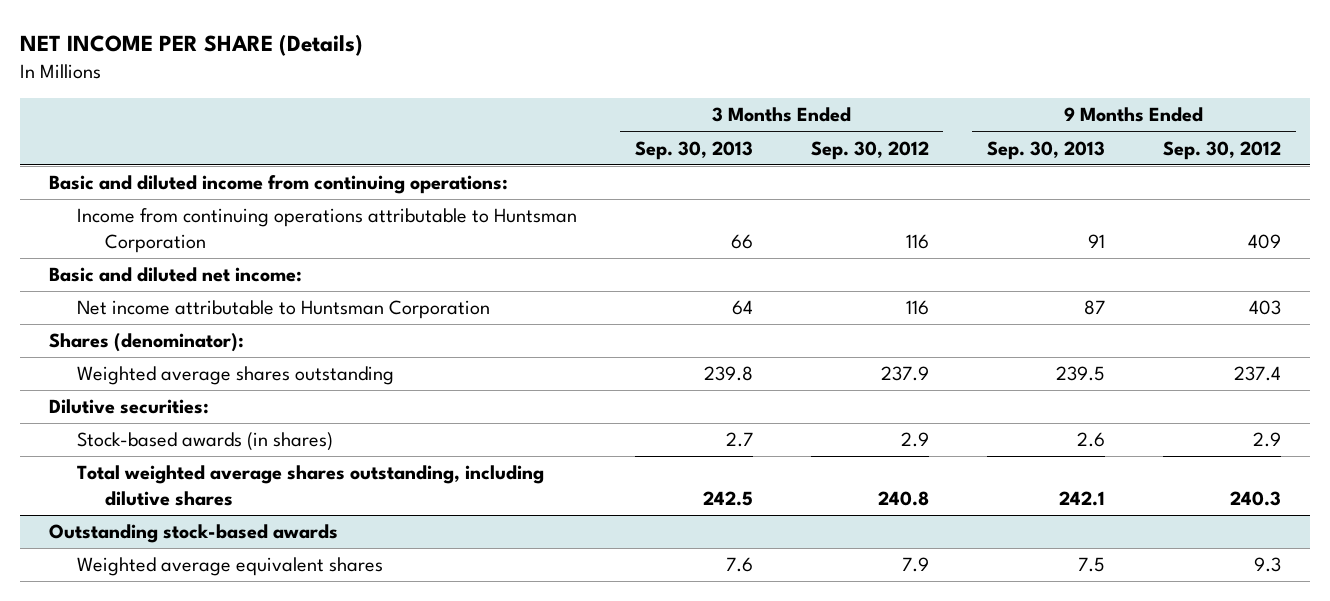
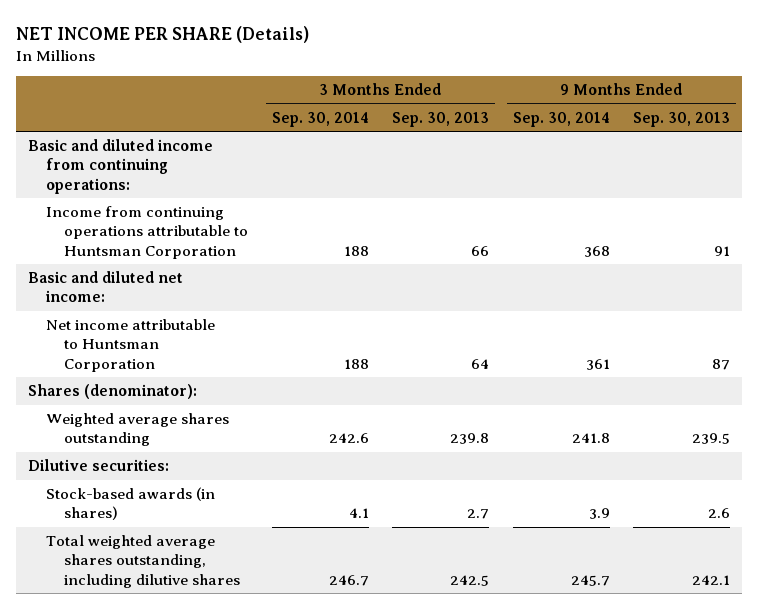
[810,140,929,160] Sep. 30, 2012 -> none
[1163,140,1282,160] Sep. 30, 2012 -> none
none -> [271,111,369,127] Sep. 30, 2014
none -> [512,111,610,127] Sep. 30, 2014
[48,524,338,544] Outstanding stock-based awards -> none
[76,557,383,577] Weighted average equivalent shares -> none

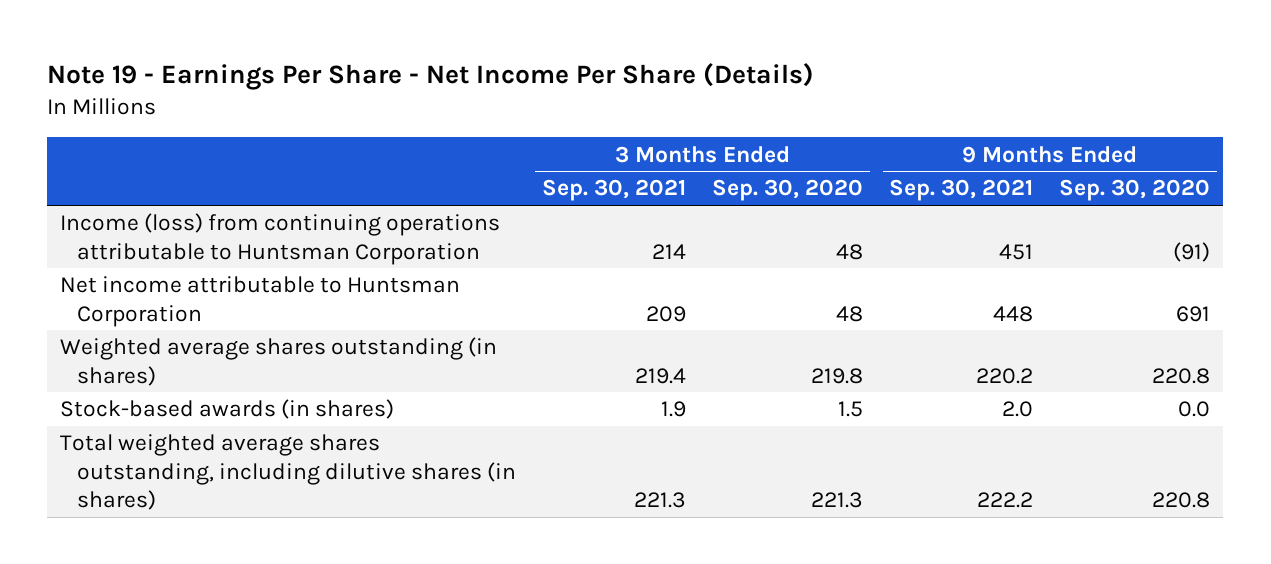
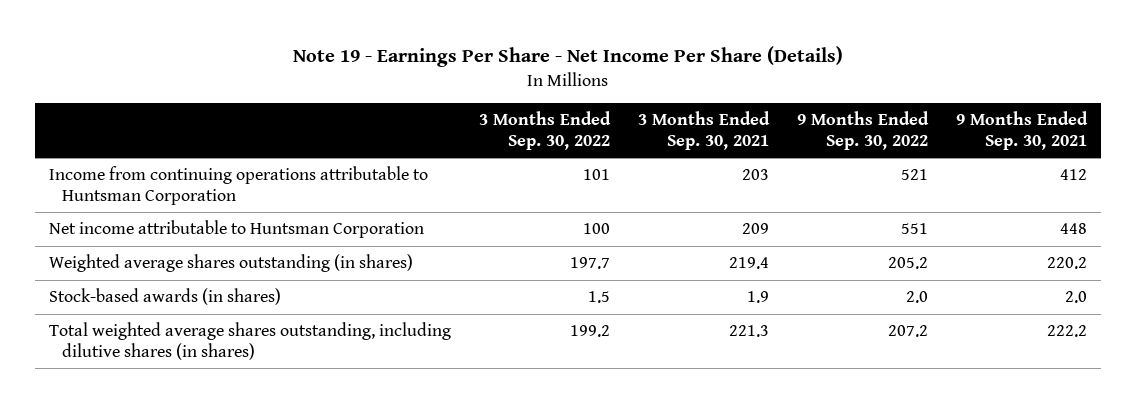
[712,179,864,202] Sep. 30, 2020 -> none
[1059,179,1211,202] Sep. 30, 2020 -> none
none -> [479,111,612,150] 3 Months Ended Sep. 30, 2022
none -> [796,111,929,150] 9 Months Ended Sep. 30, 2022
[60,213,501,265] Income (loss) from continuing operations attributable to Huntsman Corporation -> [49,166,429,205] Income from continuing operations attributable to Huntsman Corporation
[651,243,686,259] 214 -> [742,169,770,181] 203
[999,243,1034,260] 451 -> [1059,169,1087,181] 412

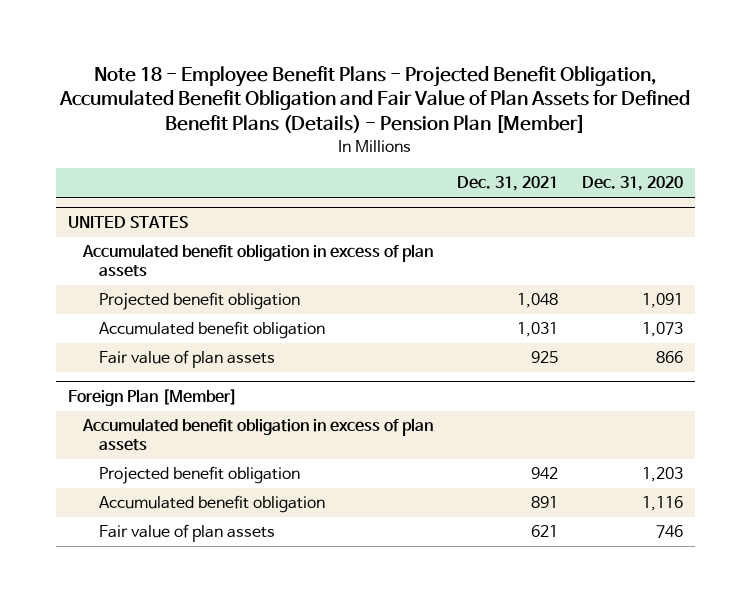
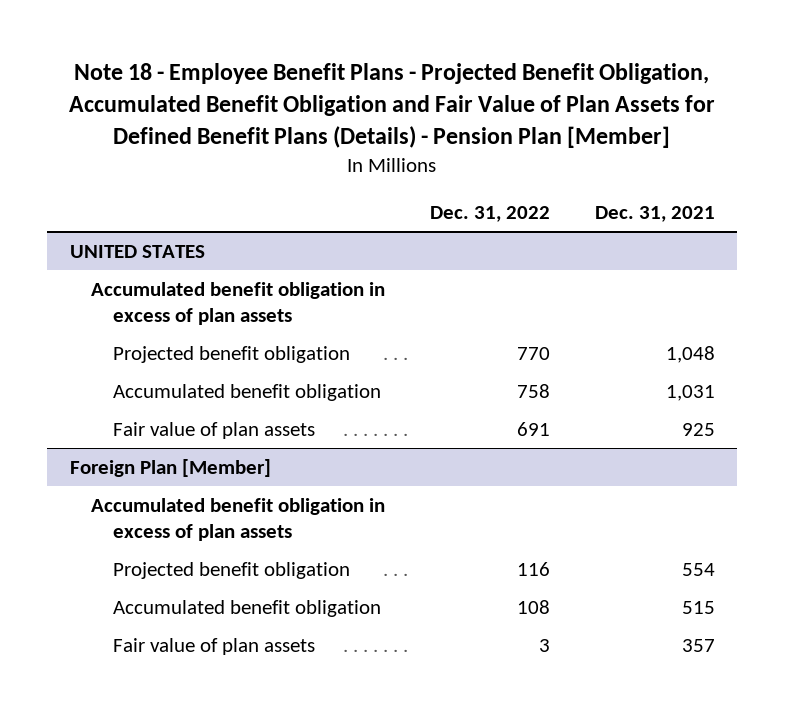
[582,176,684,192] Dec. 31, 2020 -> none
none -> [430,205,551,222] Dec. 31, 2022
[531,467,559,480] 942 -> [681,562,715,576] 554
[531,496,559,509] 891 -> [681,600,715,614] 515
[531,525,559,538] 621 -> [681,638,715,652] 357

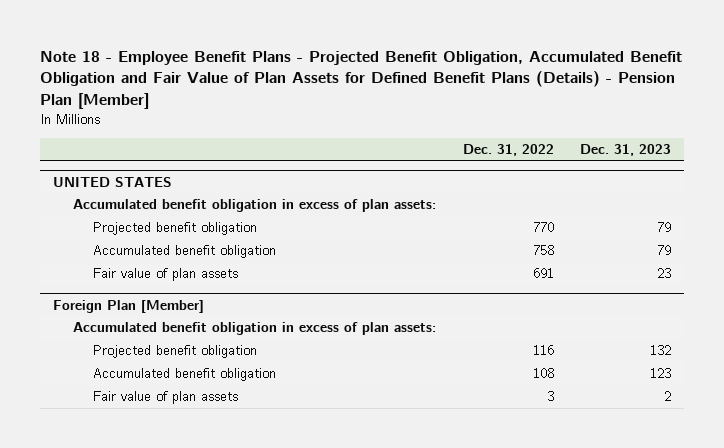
[594,205,715,222] Dec. 31, 2021 -> none
none -> [580,144,672,157] Dec. 31, 2023
[91,281,386,325] Accumulated benefit obligation in excess of plan assets -> [73,199,437,213] Accumulated benefit obligation in excess of plan assets:
[91,497,386,541] Accumulated benefit obligation in excess of plan assets -> [73,322,437,336] Accumulated benefit obligation in excess of plan assets:

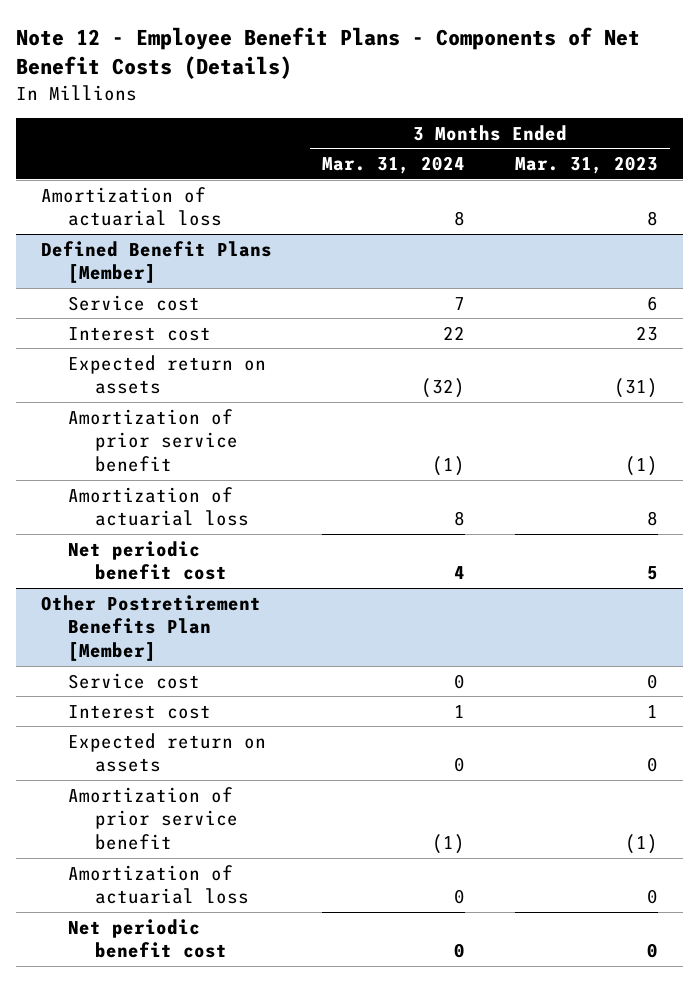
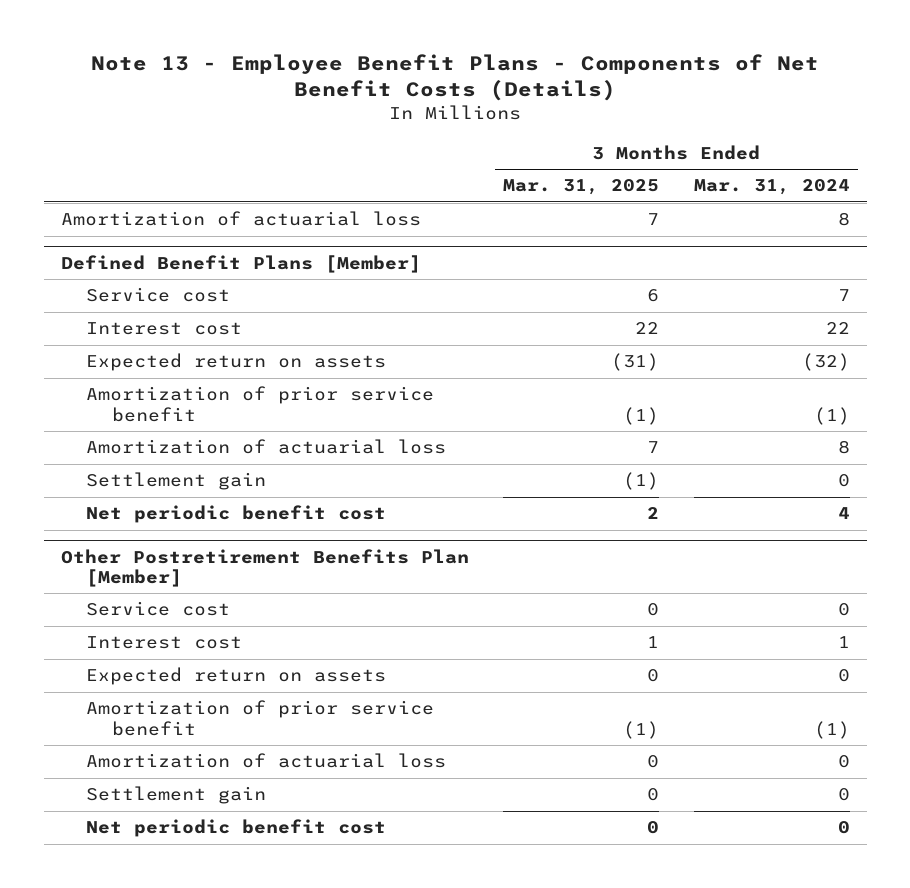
[16,27,641,80] Note 12 - Employee Benefit Plans - Components of Net Benefit Costs (Details) -> [91,54,820,102] Note 13 - Employee Benefit Plans - Components of Net Benefit Costs (Details)
[514,156,658,175] Mar. 31, 2023 -> none
none -> [503,179,660,196] Mar. 31, 2025
none -> [86,472,267,491] Settlement gain
none -> [86,786,267,805] Settlement gain

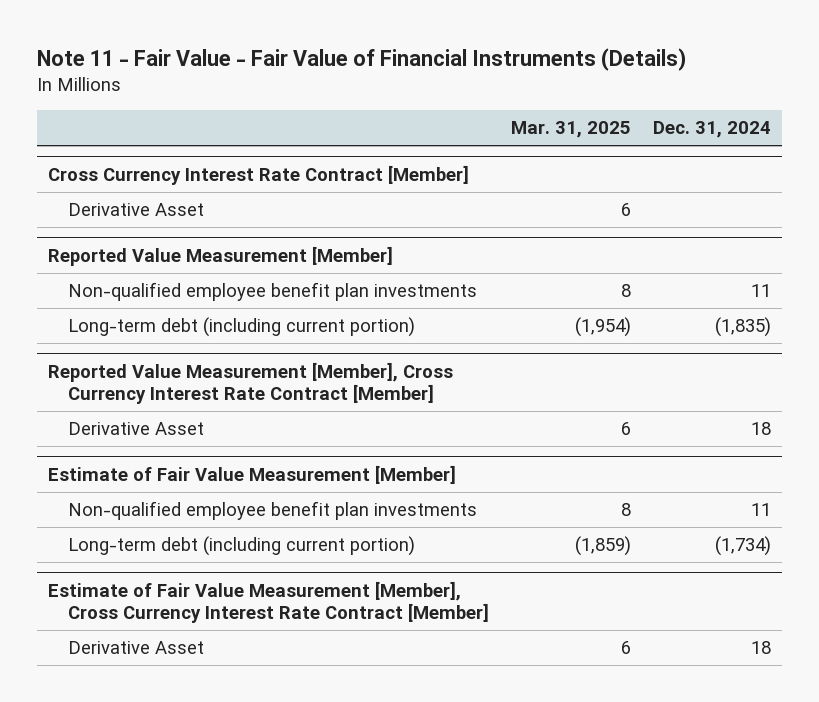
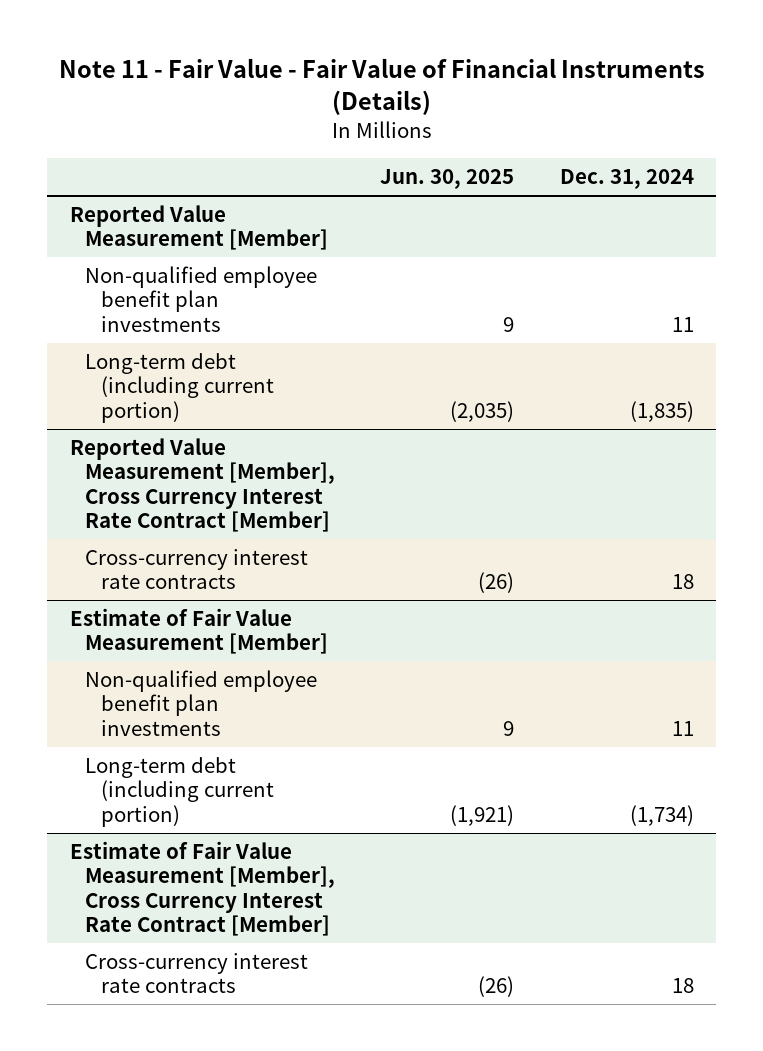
[510,121,631,139] Mar. 31, 2025 -> none
none -> [380,168,515,189] Jun. 30, 2025
[48,165,470,186] Cross Currency Interest Rate Contract [Member] -> none
[68,203,205,217] Derivative Asset -> none
[68,422,205,436] Derivative Asset -> [85,548,309,590] Cross-currency interest rate contracts
[68,641,205,655] Derivative Asset -> [85,952,309,994] Cross-currency interest rate contracts

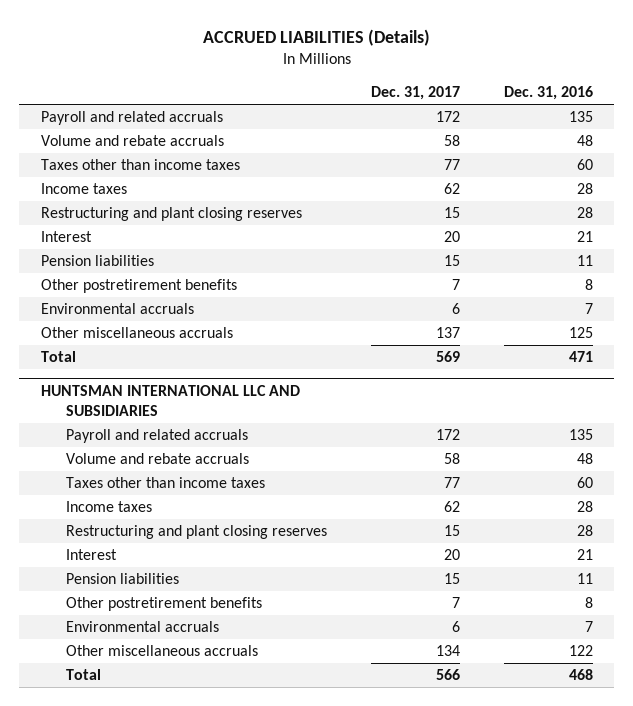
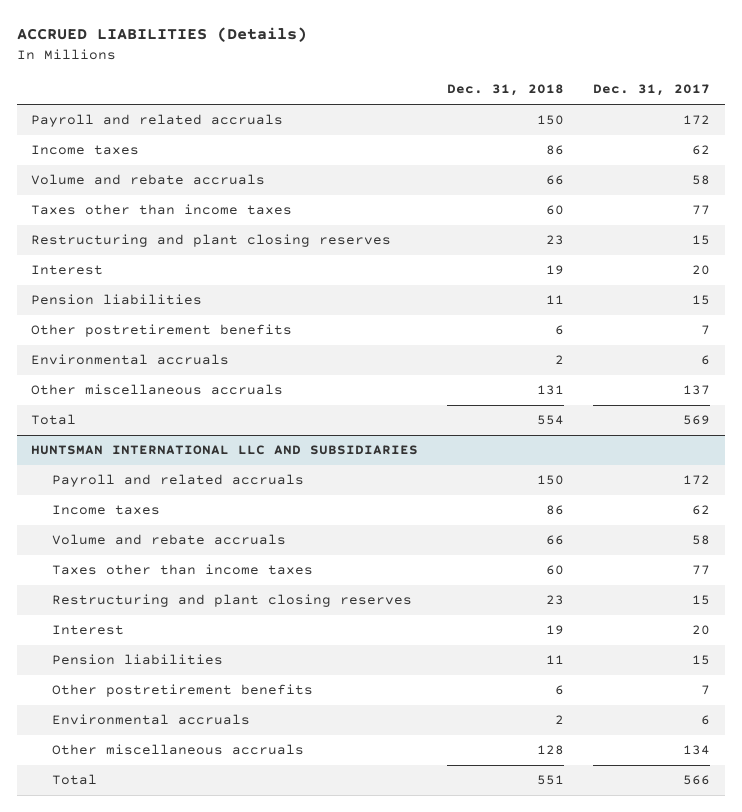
[503,86,593,101] Dec. 31, 2016 -> none
none -> [447,84,565,97] Dec. 31, 2018
[40,183,127,195] Income taxes -> [31,145,140,156] Income taxes
[65,501,152,513] Income taxes -> [51,505,160,516] Income taxes

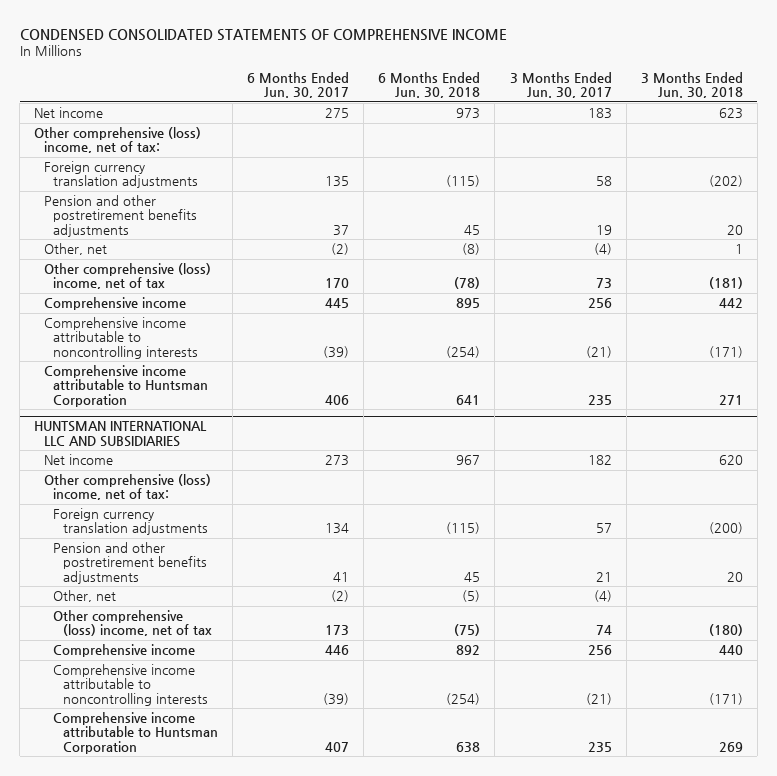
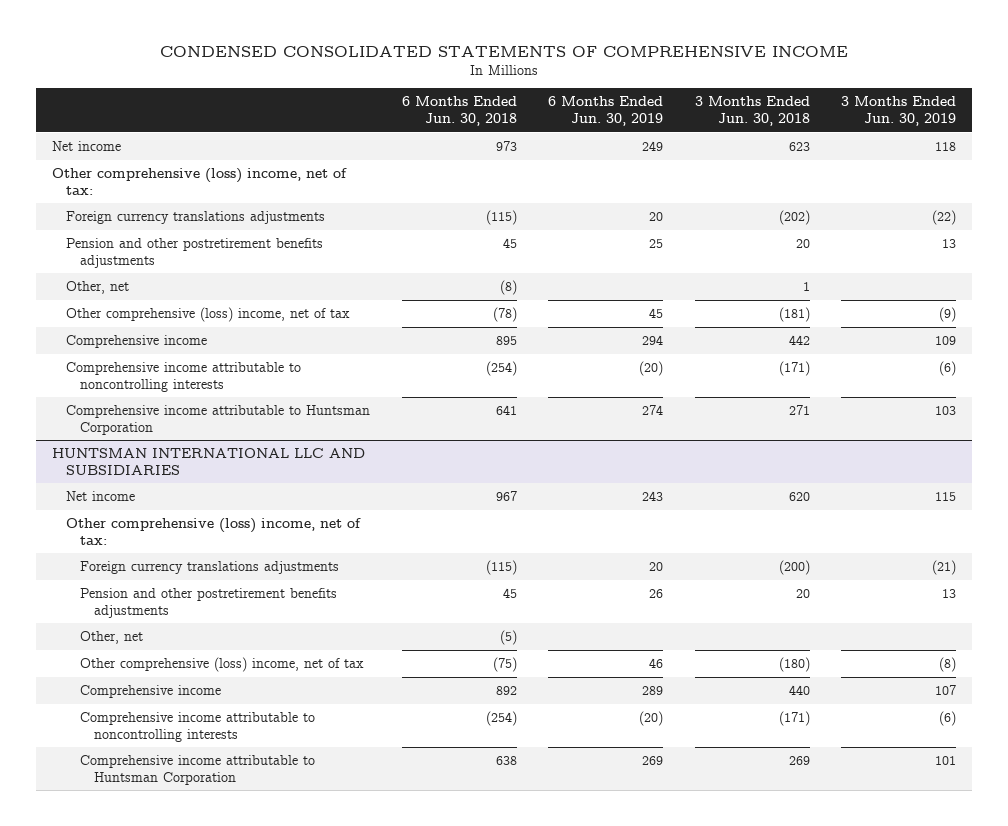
[247,71,350,99] 6 Months Ended Jun. 30, 2017 -> none
[509,71,612,99] 3 Months Ended Jun. 30, 2017 -> none
none -> [548,96,664,127] 6 Months Ended Jun. 30, 2019
none -> [841,96,957,127] 3 Months Ended Jun. 30, 2019
[43,161,199,189] Foreign currency translation adjustments -> [66,210,326,224] Foreign currency translations adjustments
[53,508,208,536] Foreign currency translation adjustments -> [80,560,340,574] Foreign currency translations adjustments

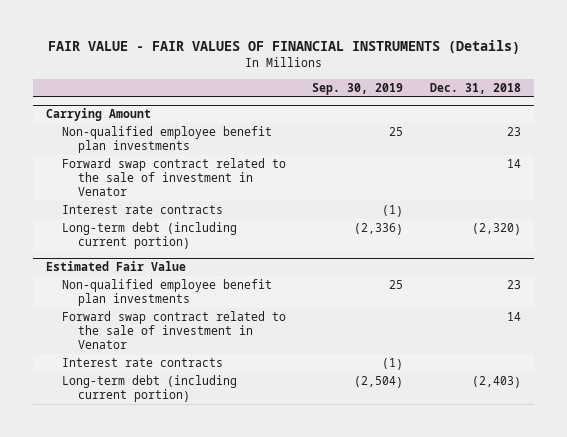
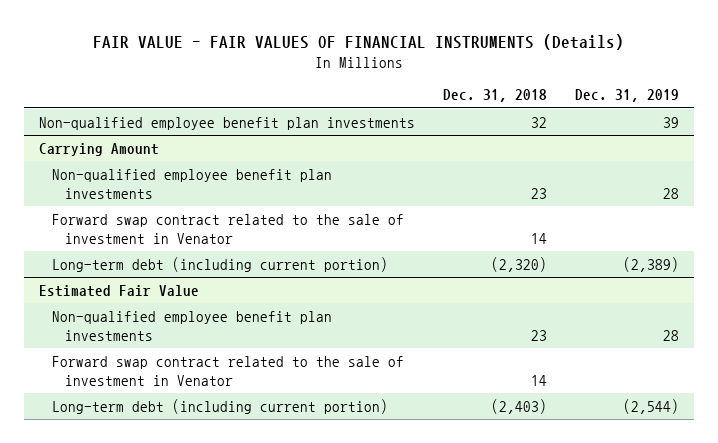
[312,82,404,95] Sep. 30, 2019 -> none
none -> [575,89,680,103] Dec. 31, 2019
none -> [38,116,415,130] Non-qualified employee benefit plan investments
[62,205,224,215] Interest rate contracts -> none
[62,358,224,368] Interest rate contracts -> none

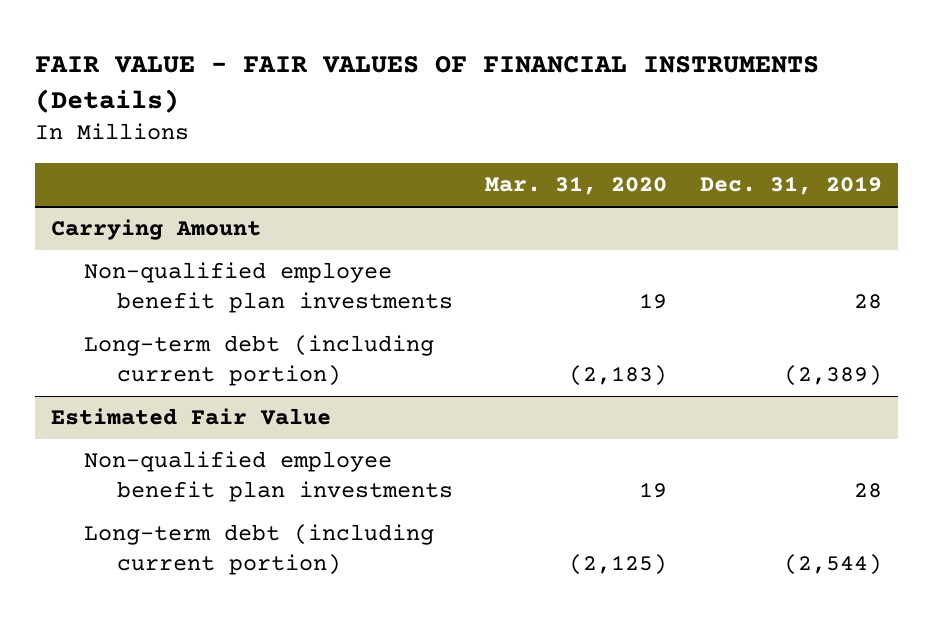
[443,89,548,103] Dec. 31, 2018 -> none
none -> [485,176,668,196] Mar. 31, 2020
[38,116,415,130] Non-qualified employee benefit plan investments -> none
[51,213,404,244] Forward swap contract related to the sale of investment in Venator -> none
[51,355,404,386] Forward swap contract related to the sale of investment in Venator -> none

